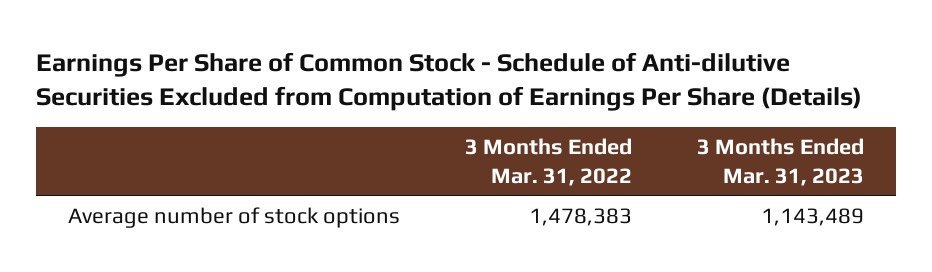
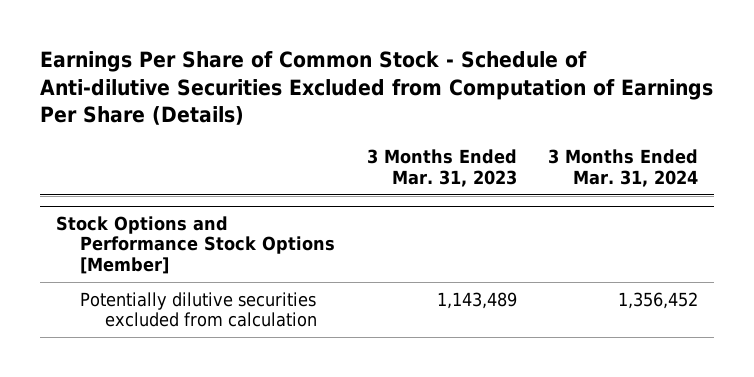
[465,138,633,186] 3 Months Ended Mar. 31, 2022 -> none
none -> [548,149,699,187] 3 Months Ended Mar. 31, 2024
none -> [55,215,336,274] Stock Options and Performance Stock Options [Member]
[68,206,401,228] Average number of stock options -> [80,291,317,328] Potentially dilutive securities excluded from calculation

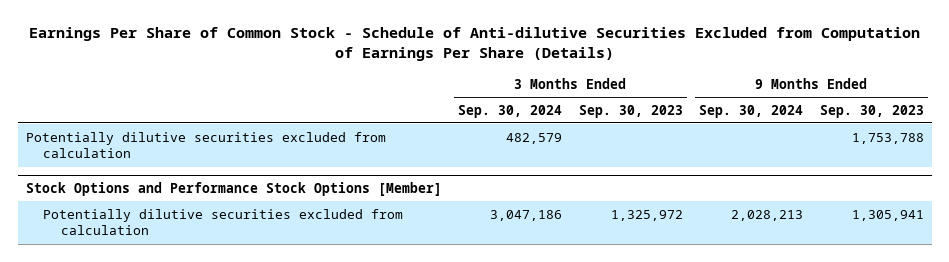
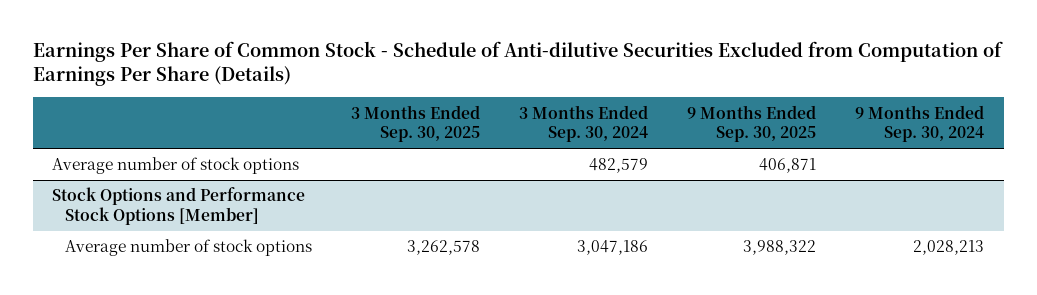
[578,104,683,118] Sep. 30, 2023 -> none
[819,104,924,118] Sep. 30, 2023 -> none
none -> [350,104,480,143] 3 Months Ended Sep. 30, 2025
none -> [687,104,817,143] 9 Months Ended Sep. 30, 2025
[25,131,386,159] Potentially dilutive securities excluded from calculation -> [52,157,300,175] Average number of stock options
[43,208,404,236] Potentially dilutive securities excluded from calculation -> [64,239,312,257] Average number of stock options

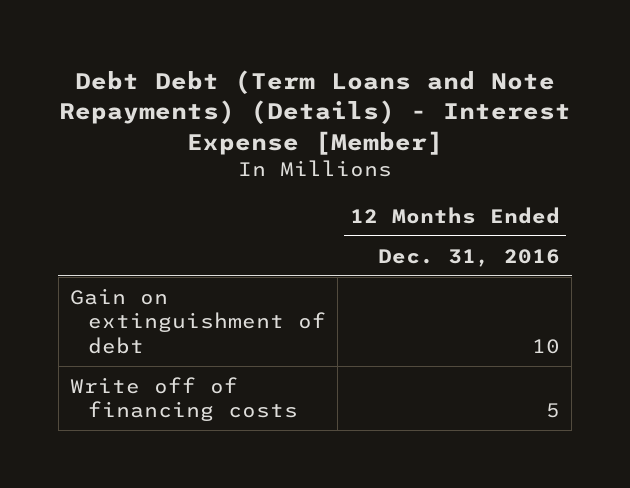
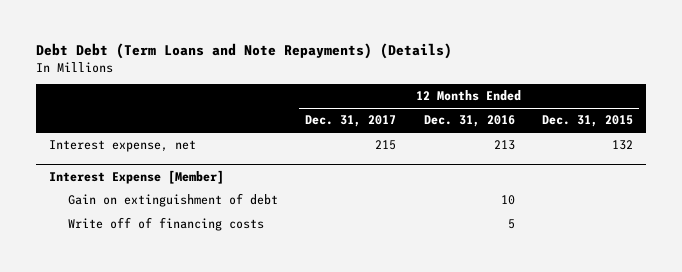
[59,69,572,155] Debt Debt (Term Loans and Note Repayments) (Details) - Interest Expense [Member] -> [35,43,452,60] Debt Debt (Term Loans and Note Repayments) (Details)
none -> [305,115,397,128] Dec. 31, 2017
none -> [541,115,633,128] Dec. 31, 2015
none -> [49,140,197,153] Interest expense, net
none -> [49,169,225,184] Interest Expense [Member]

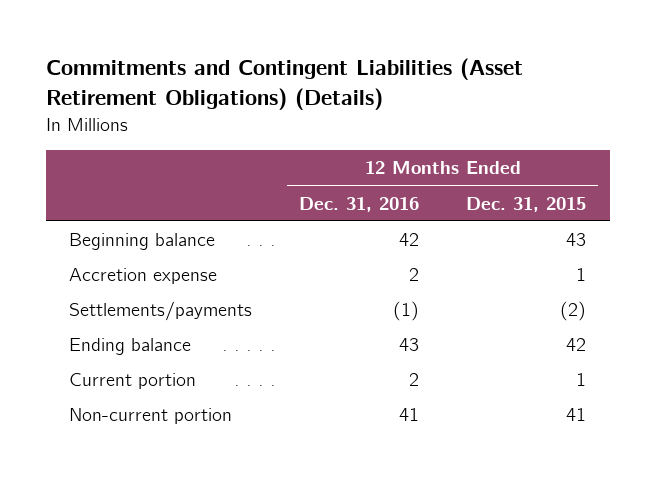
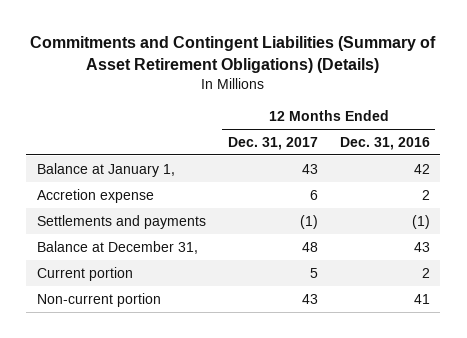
[45,58,523,110] Commitments and Contingent Liabilities (Asset Retirement Obligations) (Details) -> [30,36,437,74] Commitments and Contingent Liabilities (Summary of Asset Retirement Obligations) (Details)
[466,196,587,212] Dec. 31, 2015 -> none
none -> [227,136,318,150] Dec. 31, 2017
[69,233,216,251] Beginning balance -> [37,162,176,177] Balance at January 1,
[69,301,253,322] Settlements/payments -> [37,214,207,229] Settlements and payments
[69,338,192,356] Ending balance -> [37,240,199,254] Balance at December 31,

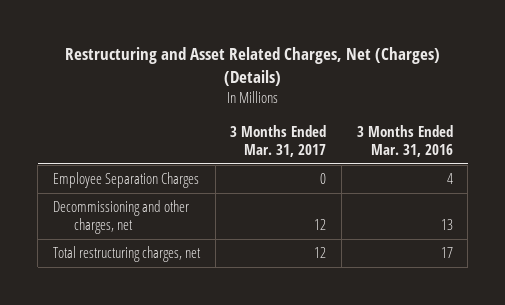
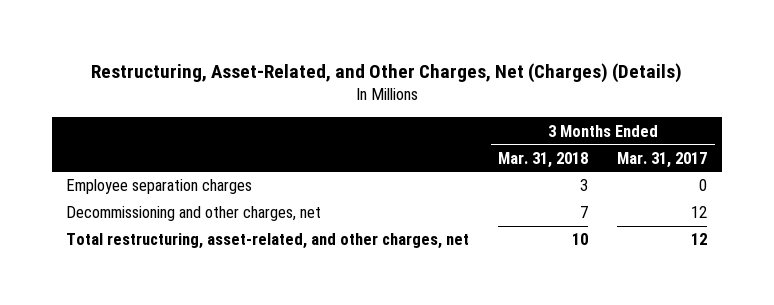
[64,47,440,87] Restructuring and Asset Related Charges, Net (Charges) (Details) -> [90,62,682,83] Restructuring, Asset-Related, and Other Charges, Net (Charges) (Details)
[356,125,453,157] 3 Months Ended Mar. 31, 2016 -> none
none -> [498,151,589,168] Mar. 31, 2018
[52,172,199,189] Employee Separation Charges -> [66,179,253,195] Employee separation charges
[52,246,201,263] Total restructuring charges, net -> [66,233,470,250] Total restructuring, asset-related, and other charges, net

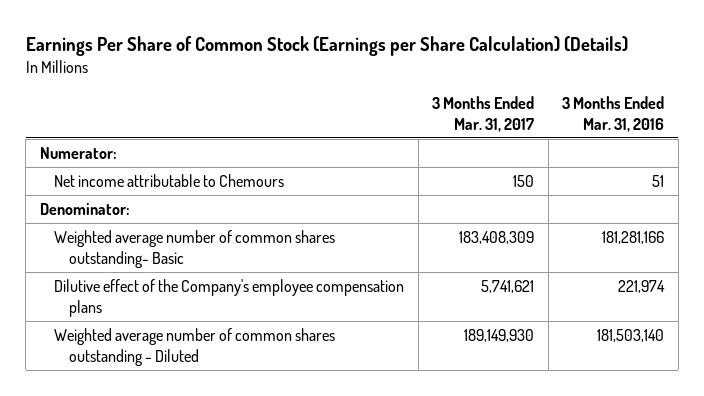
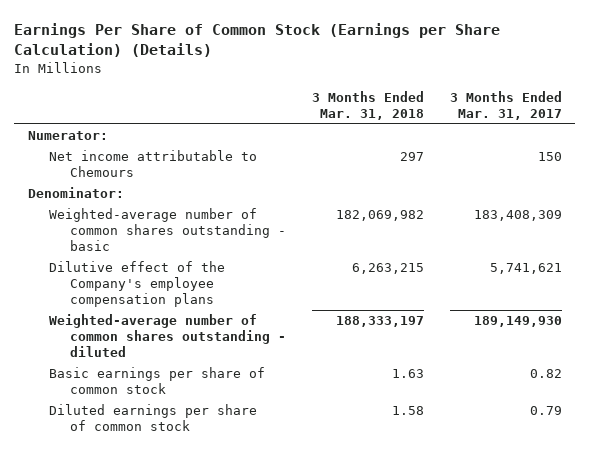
[562,95,665,132] 3 Months Ended Mar. 31, 2016 -> none
none -> [311,90,424,120] 3 Months Ended Mar. 31, 2018
[54,229,336,268] Weighted average number of common shares outstanding- Basic -> [48,208,286,252] Weighted-average number of common shares outstanding - basic
[54,327,336,366] Weighted average number of common shares outstanding - Diluted -> [48,314,286,358] Weighted-average number of common shares outstanding - diluted
none -> [48,367,265,395] Basic earnings per share of common stock
none -> [48,404,257,432] Diluted earnings per share of common stock

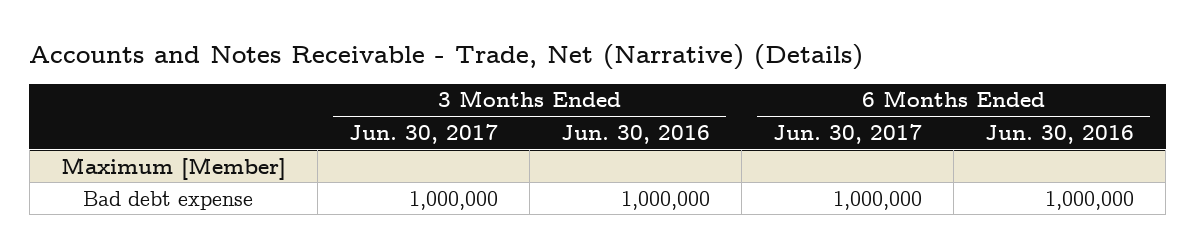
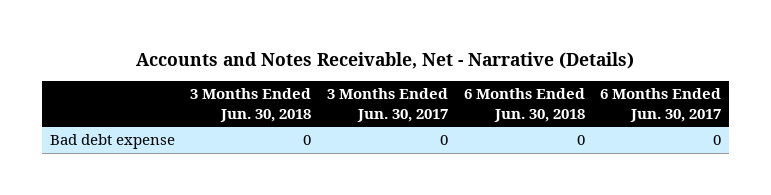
[29,43,864,70] Accounts and Notes Receivable - Trade, Net (Narrative) (Details) -> [136,51,635,69] Accounts and Notes Receivable, Net - Narrative (Details)
[561,124,711,144] Jun. 30, 2016 -> none
[985,124,1135,144] Jun. 30, 2016 -> none
none -> [190,88,312,122] 3 Months Ended Jun. 30, 2018
none -> [463,88,585,122] 6 Months Ended Jun. 30, 2018
[60,156,286,180] Maximum [Member] -> none
[409,190,499,210] 1,000,000 -> [439,135,448,146] 0
[833,190,923,210] 1,000,000 -> [713,135,722,146] 0

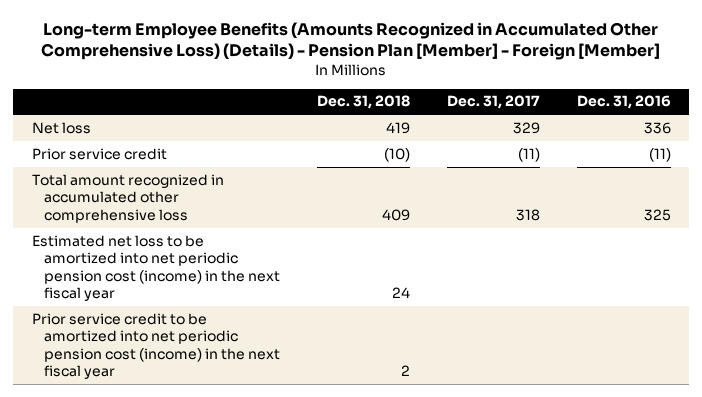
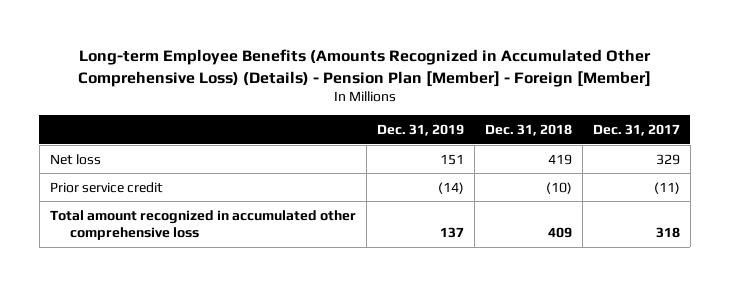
[576,95,671,110] Dec. 31, 2016 -> none
none -> [376,123,464,136] Dec. 31, 2019
[31,234,280,302] Estimated net loss to be amortized into net periodic pension cost (income) in the next fiscal year -> none
[31,312,280,380] Prior service credit to be amortized into net periodic pension cost (income) in the next fiscal year -> none

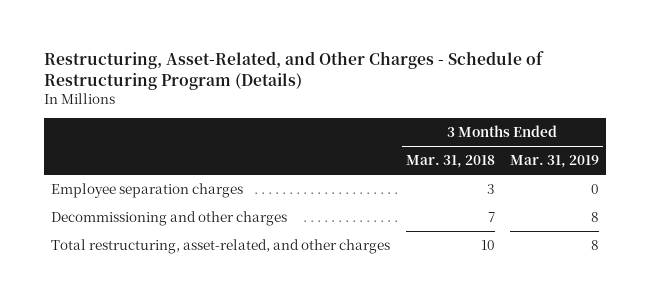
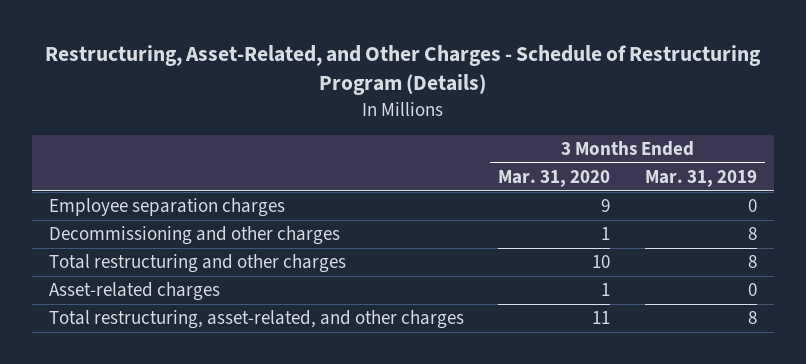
[405,155,495,169] Mar. 31, 2018 -> none
none -> [498,169,611,187] Mar. 31, 2020
none -> [48,254,346,274] Total restructuring and other charges
none -> [48,282,220,302] Asset-related charges

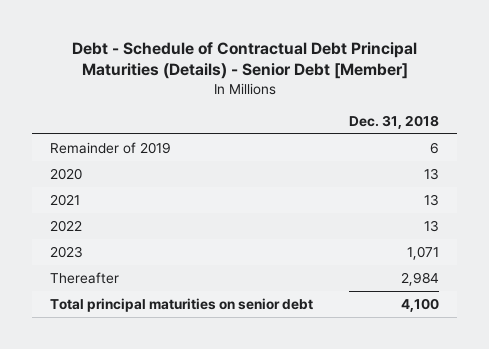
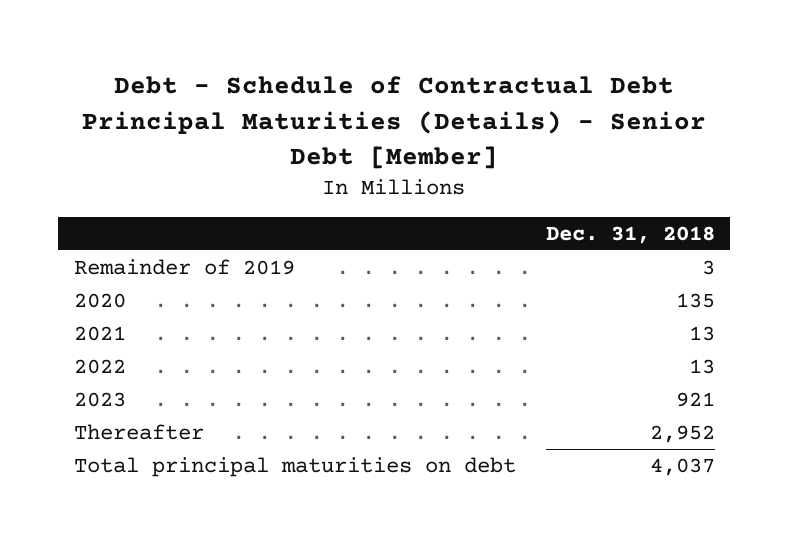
[430,141,440,154] 6 -> [702,260,716,276] 3
[424,167,440,180] 13 -> [676,293,716,309] 135
[407,245,440,260] 1,071 -> [676,392,716,408] 921
[401,271,440,286] 2,984 -> [650,425,716,444] 2,952
[50,297,314,312] Total principal maturities on senior debt -> [73,457,516,478] Total principal maturities on debt
[401,297,440,312] 4,100 -> [650,458,716,477] 4,037

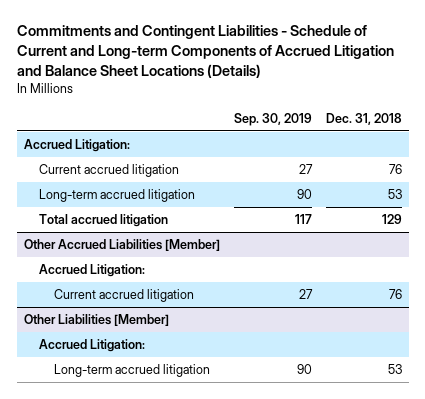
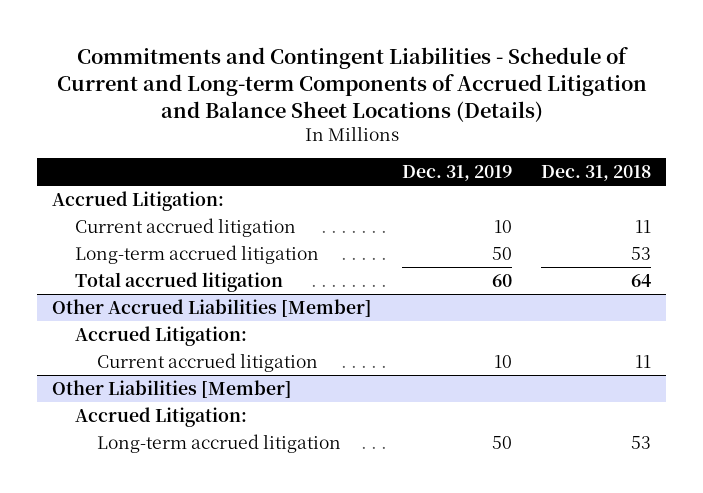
[233,112,312,126] Sep. 30, 2019 -> none
none -> [401,165,512,182] Dec. 31, 2019
[388,164,402,175] 76 -> [635,219,652,233] 11
[381,214,402,225] 129 -> [631,273,652,287] 64
[388,289,402,300] 76 -> [635,354,652,368] 11

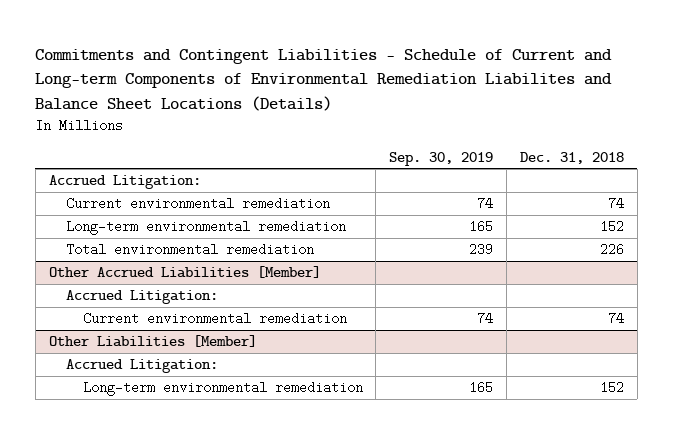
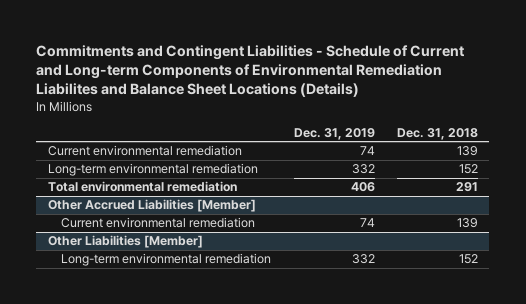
[389,151,494,166] Sep. 30, 2019 -> none
none -> [293,127,375,140] Dec. 31, 2019
[48,175,201,190] Accrued Litigation: -> none
[607,197,624,211] 74 -> [457,146,479,157] 139
[599,243,624,257] 226 -> [456,182,479,193] 291
[65,290,218,305] Accrued Litigation: -> none
[607,312,624,326] 74 -> [457,218,479,229] 139
[65,359,218,374] Accrued Litigation: -> none

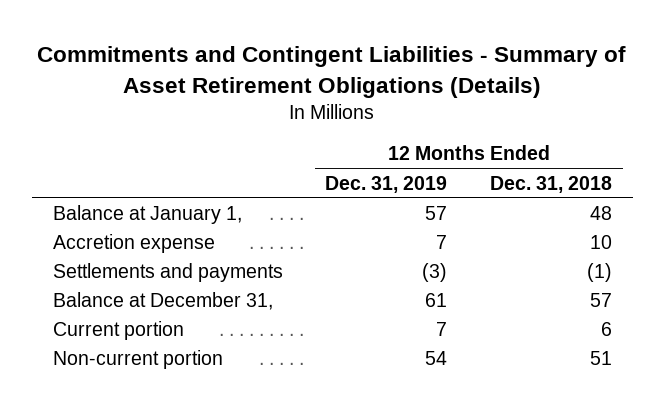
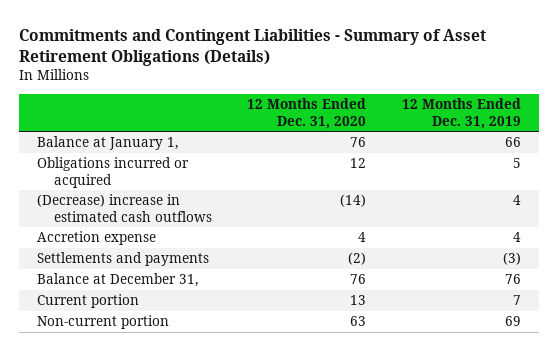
[490,175,613,193] Dec. 31, 2018 -> none
none -> [247,98,367,129] 12 Months Ended Dec. 31, 2020
[425,206,448,221] 57 -> [505,137,522,148] 66
none -> [37,157,190,188] Obligations incurred or acquired
none -> [37,194,212,222] (Decrease) increase in estimated cash outflows
[436,235,448,250] 7 -> [513,232,522,243] 4
[425,293,448,308] 61 -> [505,274,522,285] 76
[425,351,448,366] 54 -> [505,316,522,327] 69

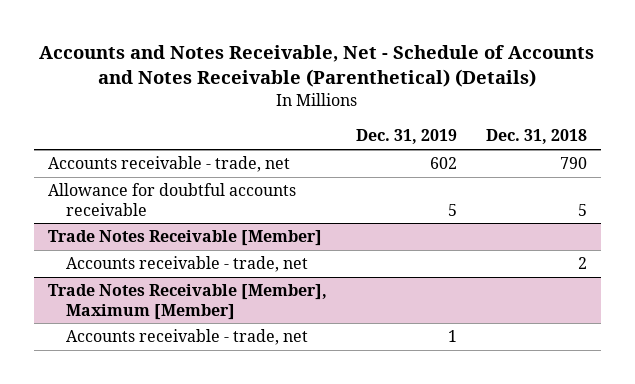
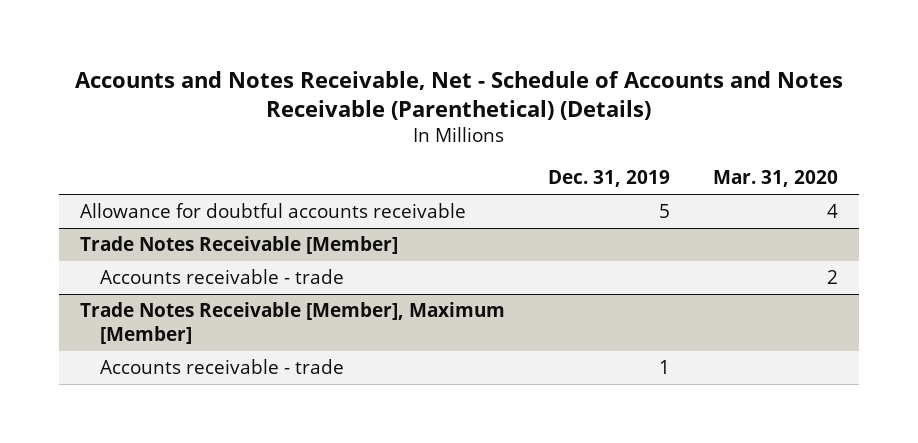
[485,129,587,145] Dec. 31, 2018 -> none
none -> [712,170,838,188] Mar. 31, 2020
[47,156,290,173] Accounts receivable - trade, net -> none
[66,256,309,273] Accounts receivable - trade, net -> [100,269,345,285] Accounts receivable - trade
[66,329,309,346] Accounts receivable - trade, net -> [100,359,345,375] Accounts receivable - trade

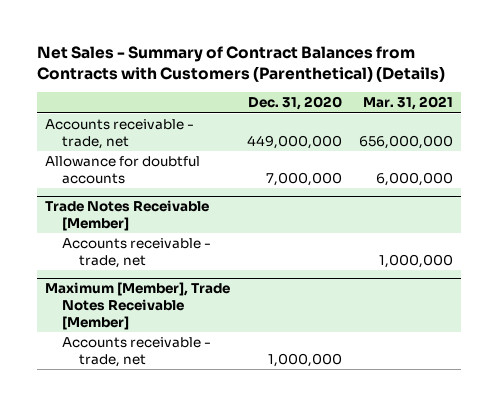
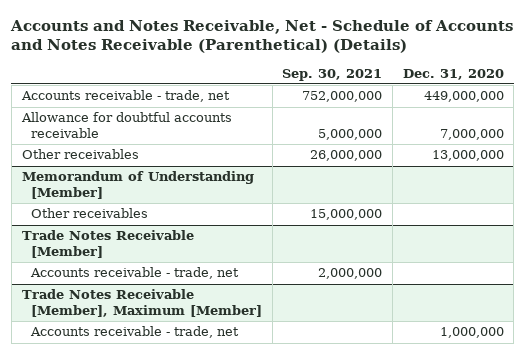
[36,45,445,82] Net Sales - Summary of Contract Balances from Contracts with Customers (Parenthetical) (Details) -> [10,19,514,53] Accounts and Notes Receivable, Net - Schedule of Accounts and Notes Receivable (Parenthetical) (Details)
[362,96,453,111] Mar. 31, 2021 -> none
none -> [282,68,383,81] Sep. 30, 2021
[45,156,201,184] Allowance for doubtful accounts -> [20,112,232,138] Allowance for doubtful accounts receivable
none -> [21,149,139,160] Other receivables
none -> [21,171,254,199] Memorandum of Understanding [Member]
none -> [30,208,148,219] Other receivables
[45,282,231,330] Maximum [Member], Trade Notes Receivable [Member] -> [21,289,262,317] Trade Notes Receivable [Member], Maximum [Member]

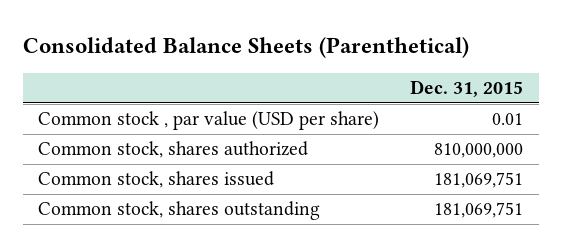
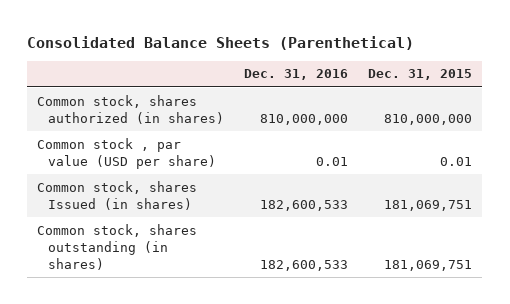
none -> [244,69,349,81] Dec. 31, 2016
none -> [37,94,225,124] Common stock, shares authorized (in shares)
[38,141,309,159] Common stock, shares authorized -> none
[38,171,275,189] Common stock, shares issued -> [37,180,198,210] Common stock, shares Issued (in shares)
[38,201,321,221] Common stock, shares outstanding -> [37,223,198,270] Common stock, shares outstanding (in shares)

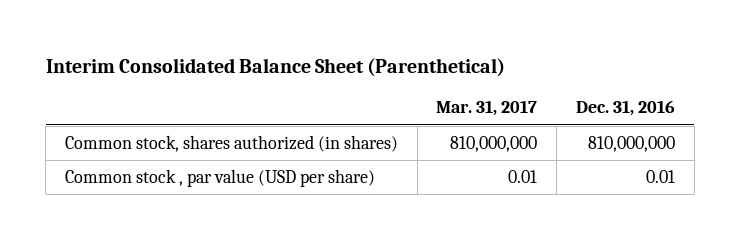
[27,35,415,50] Consolidated Balance Sheets (Parenthetical) -> [45,57,505,77] Interim Consolidated Balance Sheet (Parenthetical)
[368,69,473,81] Dec. 31, 2015 -> none
none -> [436,100,538,117] Mar. 31, 2017
[37,180,198,210] Common stock, shares Issued (in shares) -> none
[37,223,198,270] Common stock, shares outstanding (in shares) -> none

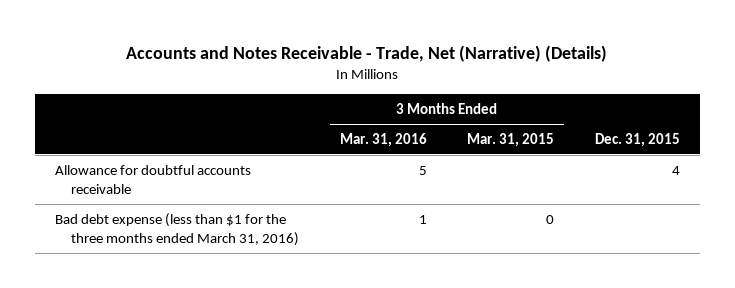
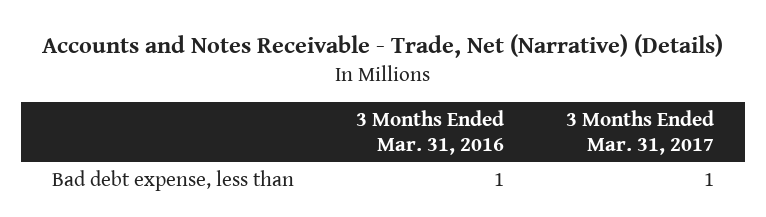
[467,132,555,147] Mar. 31, 2015 -> none
[594,132,680,147] Dec. 31, 2015 -> none
none -> [566,109,715,155] 3 Months Ended Mar. 31, 2017
[55,164,252,194] Allowance for doubtful accounts receivable -> none
[55,212,300,246] Bad debt expense (less than $1 for the three months ended March 31, 2016) -> [51,169,294,191] Bad debt expense, less than

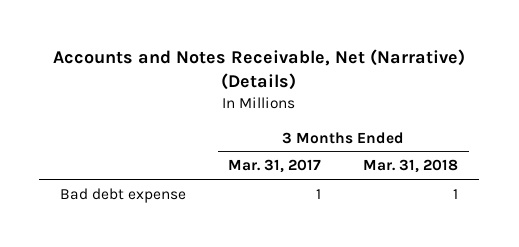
[41,34,723,59] Accounts and Notes Receivable - Trade, Net (Narrative) (Details) -> [53,49,466,91] Accounts and Notes Receivable, Net (Narrative) (Details)
[355,109,504,155] 3 Months Ended Mar. 31, 2016 -> none
none -> [363,159,459,174] Mar. 31, 2018
[51,169,294,191] Bad debt expense, less than -> [60,187,187,203] Bad debt expense

